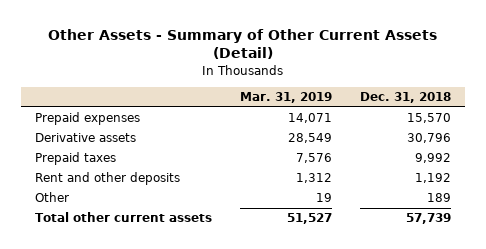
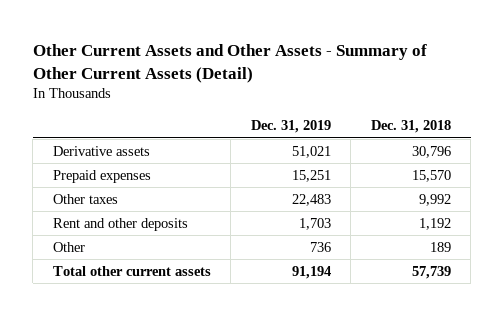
[47,28,437,60] Other Assets - Summary of Other Current Assets (Detail) -> [32,43,427,83] Other Current Assets and Other Assets - Summary of Other Current Assets (Detail)
[239,92,332,104] Mar. 31, 2019 -> none
none -> [250,120,331,134] Dec. 31, 2019
[34,112,140,126] Prepaid expenses -> [52,170,151,184] Prepaid expenses
[34,152,116,166] Prepaid taxes -> [52,194,118,205] Other taxes

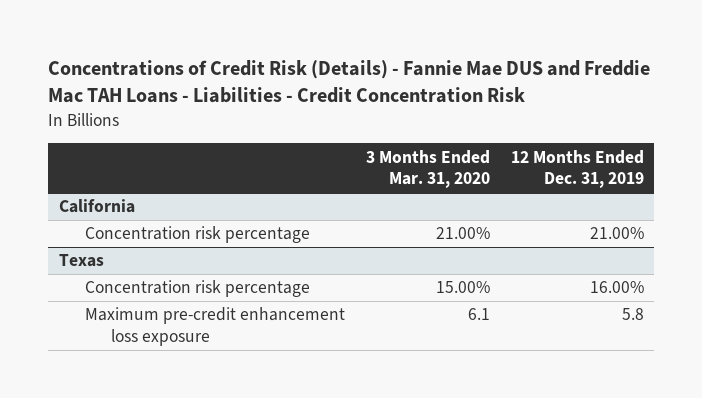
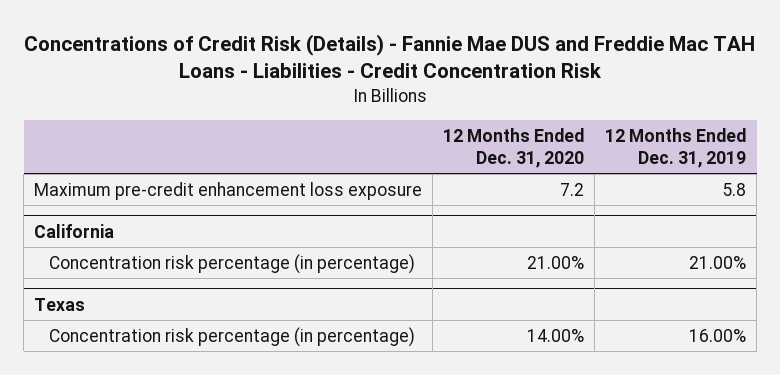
[365,149,490,189] 3 Months Ended Mar. 31, 2020 -> none
none -> [443,127,585,168] 12 Months Ended Dec. 31, 2020
none -> [34,181,423,200] Maximum pre-credit enhancement loss exposure
[84,226,310,244] Concentration risk percentage -> [48,253,415,274] Concentration risk percentage (in percentage)
[84,307,345,346] Maximum pre-credit enhancement loss exposure -> none
[84,280,310,298] Concentration risk percentage -> [48,326,415,347] Concentration risk percentage (in percentage)

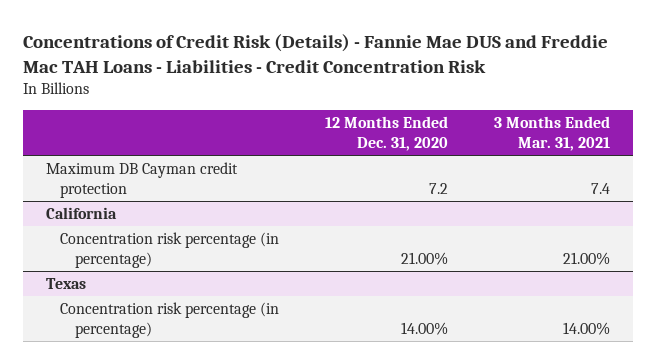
[605,127,747,168] 12 Months Ended Dec. 31, 2019 -> none
none -> [494,116,611,152] 3 Months Ended Mar. 31, 2021
[34,181,423,200] Maximum pre-credit enhancement loss exposure -> [45,161,238,199] Maximum DB Cayman credit protection

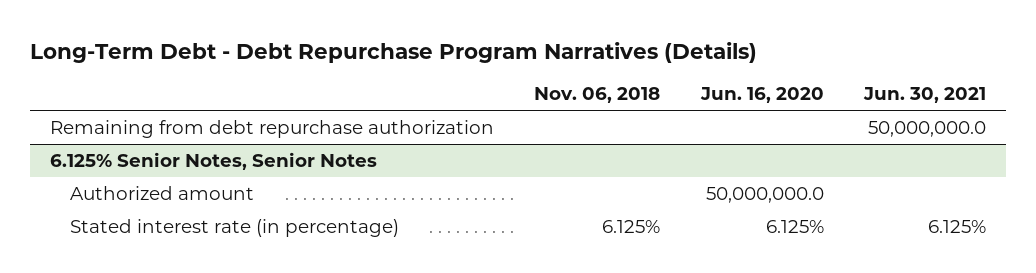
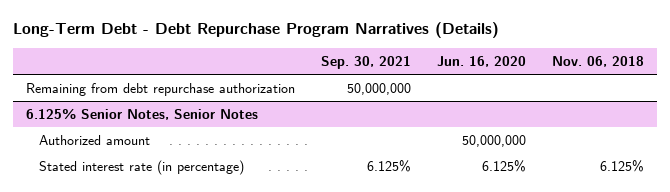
[862,87,986,104] Jun. 30, 2021 -> none
none -> [321,55,412,69] Sep. 30, 2021
[705,186,824,203] 50,000,000.0 -> [462,134,527,147] 50,000,000

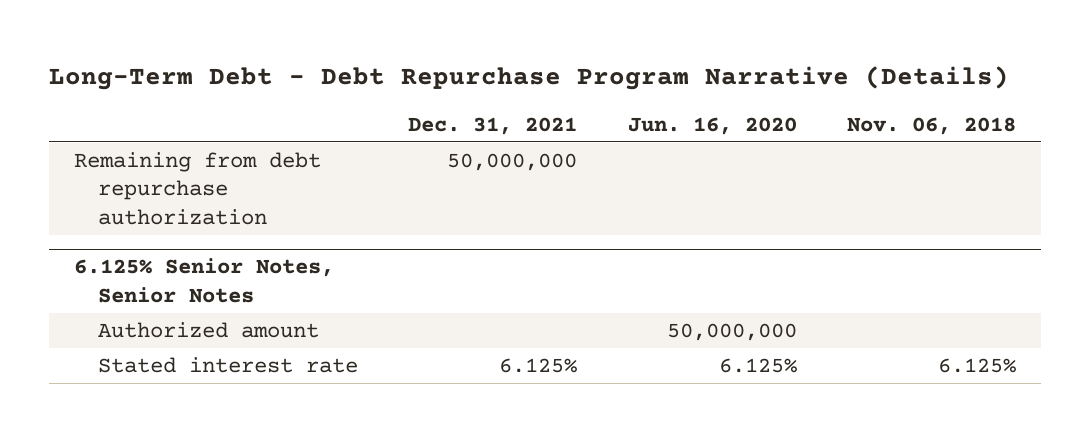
[13,22,500,39] Long-Term Debt - Debt Repurchase Program Narratives (Details) -> [49,66,1010,91] Long-Term Debt - Debt Repurchase Program Narrative (Details)
[321,55,412,69] Sep. 30, 2021 -> none
none -> [408,116,578,135] Dec. 31, 2021
[39,159,245,175] Stated interest rate (in percentage) -> [97,357,358,374] Stated interest rate

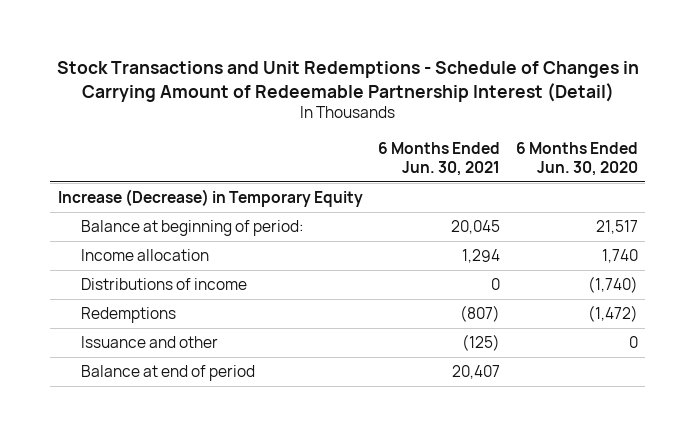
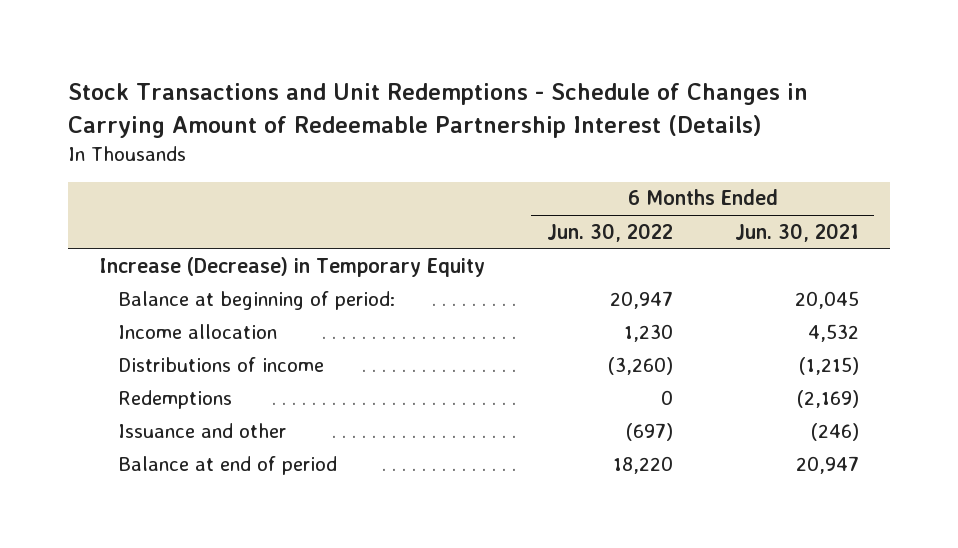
[56,60,639,102] Stock Transactions and Unit Redemptions - Schedule of Changes in Carrying Amount of Redeemable Partnership Interest (Detail) -> [68,83,809,138] Stock Transactions and Unit Redemptions - Schedule of Changes in Carrying Amount of Redeemable Partnership Interest (Details)
[515,141,638,176] 6 Months Ended Jun. 30, 2020 -> none
none -> [546,222,673,242] Jun. 30, 2022
[462,249,501,264] 1,294 -> [807,323,859,342] 4,532
[491,278,501,291] 0 -> [798,356,859,375] (1,215)
[460,305,501,323] (807) -> [796,389,859,408] (2,169)
[462,334,501,352] (125) -> [810,422,859,441] (246)
[452,365,501,380] 20,407 -> [795,455,859,474] 20,947

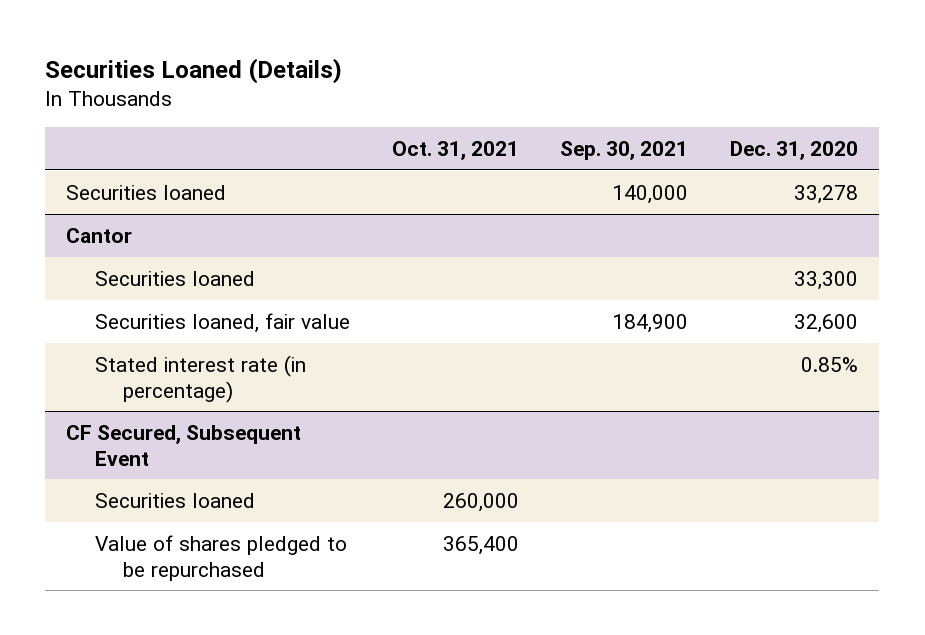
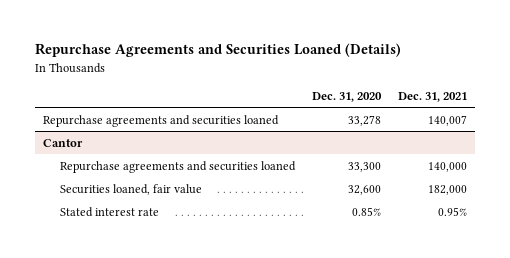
[45,57,343,84] Securities Loaned (Details) -> [34,43,401,58] Repurchase Agreements and Securities Loaned (Details)
[391,140,519,160] Oct. 31, 2021 -> none
[560,140,689,160] Sep. 30, 2021 -> none
none -> [397,92,467,103] Dec. 31, 2021
[66,184,227,200] Securities loaned -> [43,114,280,127] Repurchase agreements and securities loaned
[94,270,255,286] Securities loaned -> [60,160,297,173] Repurchase agreements and securities loaned
[66,424,302,466] CF Secured, Subsequent Event -> none
[94,492,255,508] Securities loaned -> none
[94,534,347,581] Value of shares pledged to be repurchased -> none
[94,354,306,403] Stated interest rate (in percentage) -> [60,206,160,217] Stated interest rate

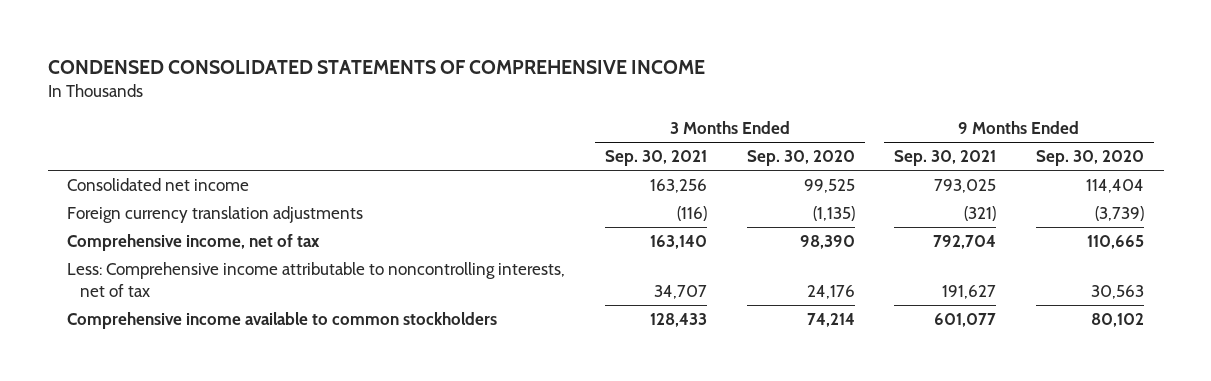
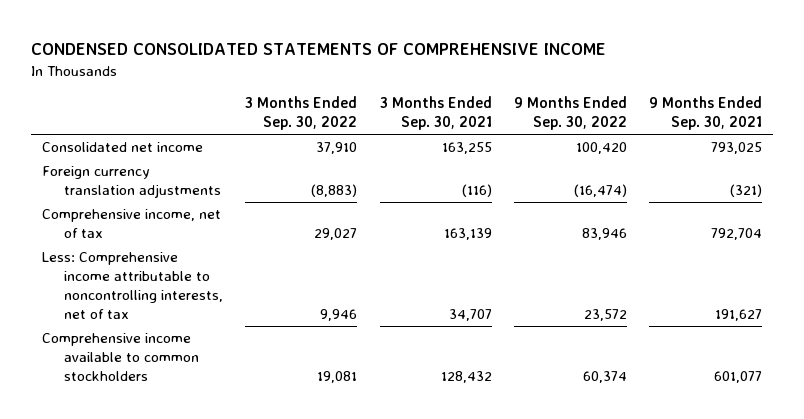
[746,150,855,167] Sep. 30, 2020 -> none
[1036,150,1145,167] Sep. 30, 2020 -> none
none -> [245,96,358,131] 3 Months Ended Sep. 30, 2022
none -> [513,96,627,131] 9 Months Ended Sep. 30, 2022
[650,178,708,193] 163,256 -> [441,142,492,155] 163,255
[650,234,708,249] 163,140 -> [443,228,492,241] 163,139
[650,312,708,327] 128,433 -> [440,371,492,384] 128,432

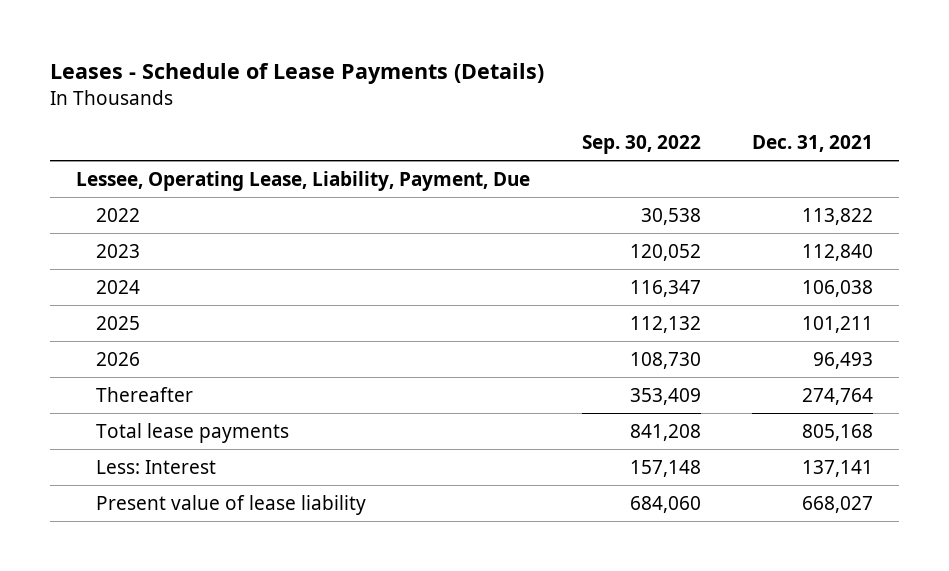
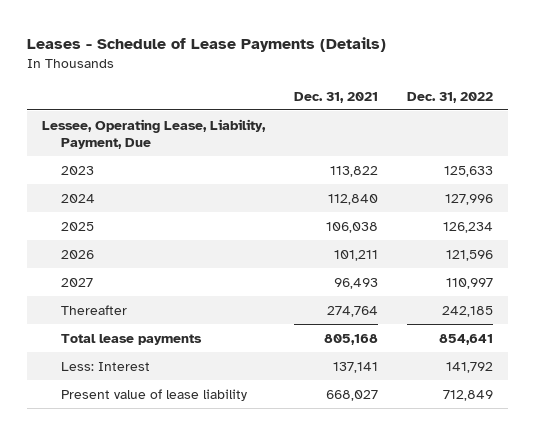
[581,134,701,154] Sep. 30, 2022 -> none
none -> [407,91,494,103] Dec. 31, 2022
[96,208,141,223] 2022 -> [61,165,95,175] 2023
[96,244,141,259] 2023 -> [61,193,96,203] 2024
[96,280,141,295] 2024 -> [61,221,95,231] 2025
[96,316,141,331] 2025 -> [61,249,95,259] 2026
[96,352,141,367] 2026 -> [61,277,94,287] 2027

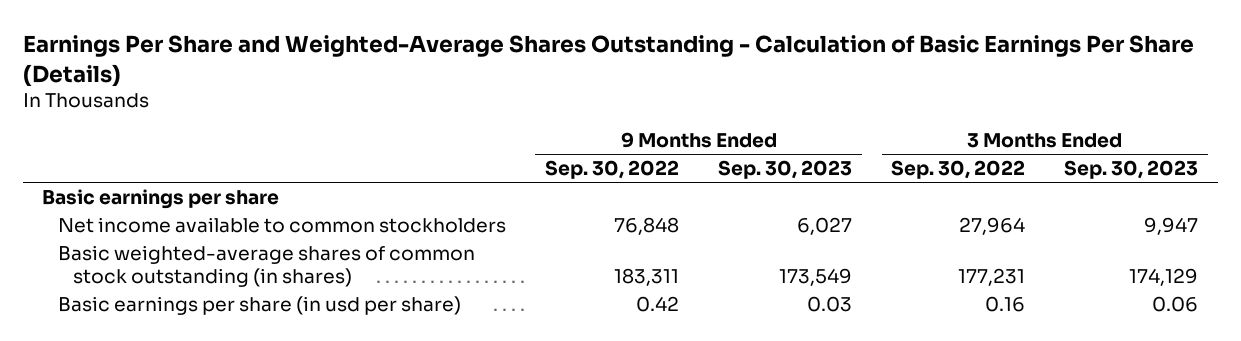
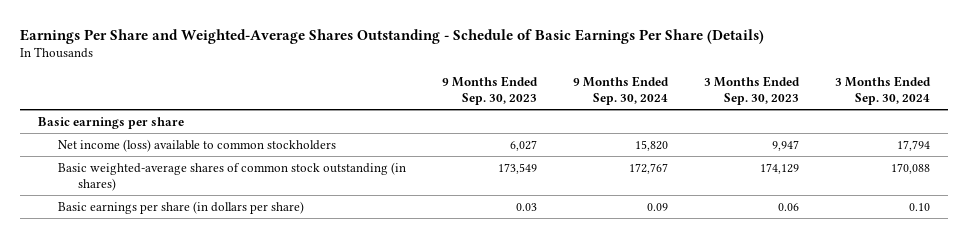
[22,35,1194,87] Earnings Per Share and Weighted-Average Shares Outstanding - Calculation of Basic Earnings Per Share (Details) -> [19,28,764,44] Earnings Per Share and Weighted-Average Shares Outstanding - Schedule of Basic Earnings Per Share (Details)
[544,159,679,179] Sep. 30, 2022 -> none
[891,159,1026,179] Sep. 30, 2022 -> none
none -> [573,75,670,105] 9 Months Ended Sep. 30, 2024
none -> [834,75,931,105] 3 Months Ended Sep. 30, 2024
[57,216,506,233] Net income available to common stockholders -> [58,138,337,152] Net income (loss) available to common stockholders
[57,295,461,315] Basic earnings per share (in usd per share) -> [58,200,305,214] Basic earnings per share (in dollars per share)

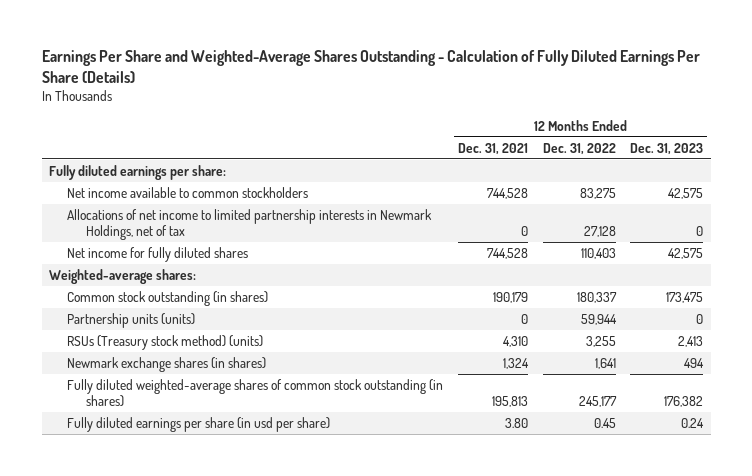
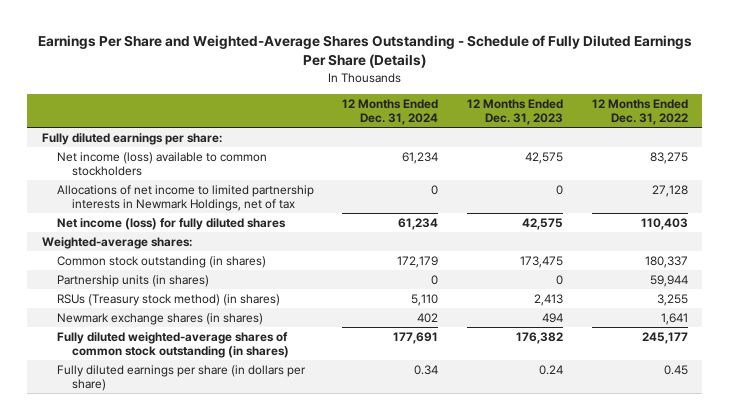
[41,50,700,84] Earnings Per Share and Weighted-Average Shares Outstanding - Calculation of Fully Diluted Earnings Per Share (Details) -> [37,35,692,69] Earnings Per Share and Weighted-Average Shares Outstanding - Schedule of Fully Diluted Earnings Per Share (Details)
[457,142,528,155] Dec. 31, 2021 -> none
none -> [342,98,439,126] 12 Months Ended Dec. 31, 2024
[67,186,309,198] Net income available to common stockholders -> [56,151,267,177] Net income (loss) available to common stockholders
[67,246,249,262] Net income for fully diluted shares -> [56,217,286,230] Net income (loss) for fully diluted shares
[67,312,196,328] Partnership units (units) -> [56,274,209,287] Partnership units (in shares)
[67,334,264,350] RSUs (Treasury stock method) (units) -> [56,293,280,306] RSUs (Treasury stock method) (in shares)
[67,416,331,432] Fully diluted earnings per share (in usd per share) -> [56,364,306,392] Fully diluted earnings per share (in dollars per share)

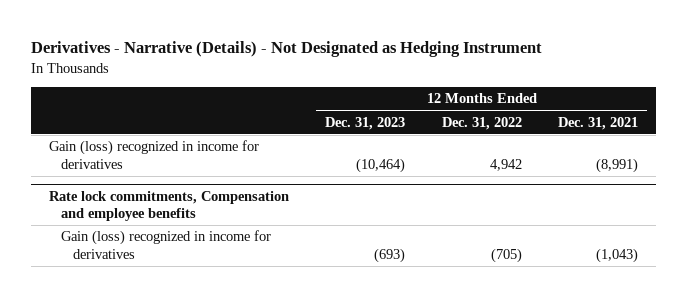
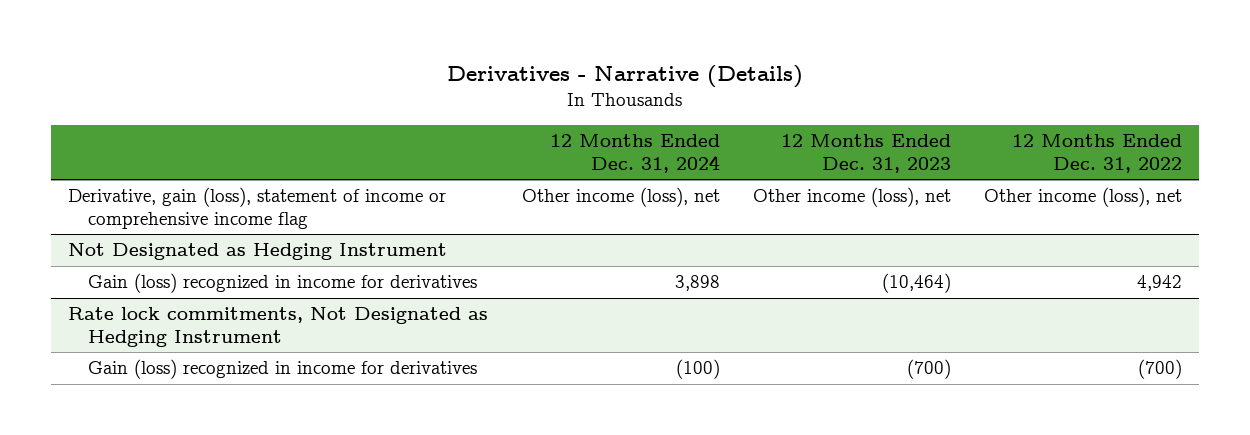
[31,41,543,58] Derivatives - Narrative (Details) - Not Designated as Hedging Instrument -> [447,64,804,88] Derivatives - Narrative (Details)
[557,116,638,130] Dec. 31, 2021 -> none
none -> [549,134,720,173] 12 Months Ended Dec. 31, 2024
none -> [68,187,447,230] Derivative, gain (loss), statement of income or comprehensive income flag
none -> [68,243,448,261] Not Designated as Hedging Instrument
[49,190,290,222] Rate lock commitments, Compensation and employee benefits -> none
none -> [68,307,489,348] Rate lock commitments, Not Designated as Hedging Instrument
[374,247,406,263] (693) -> [906,359,951,380] (700)
[490,247,522,263] (705) -> [1138,359,1183,380] (700)

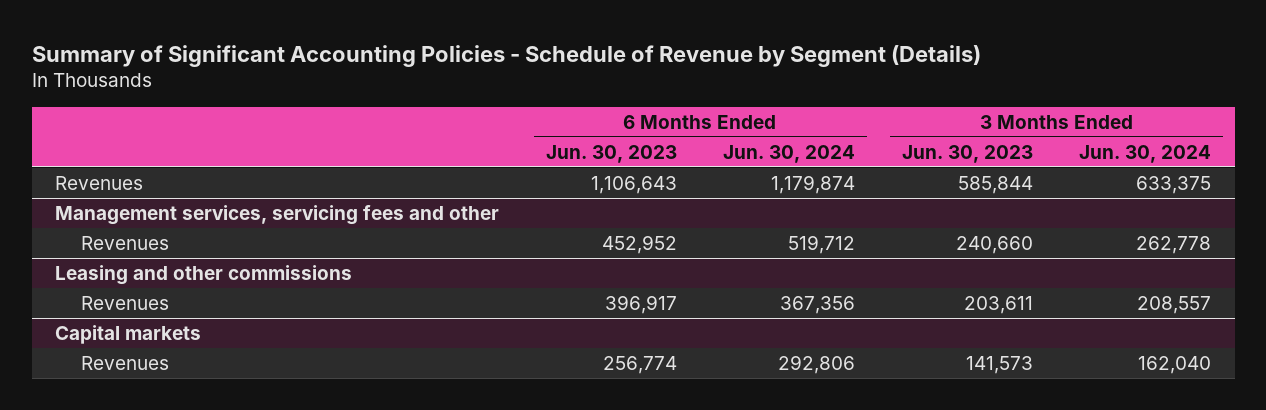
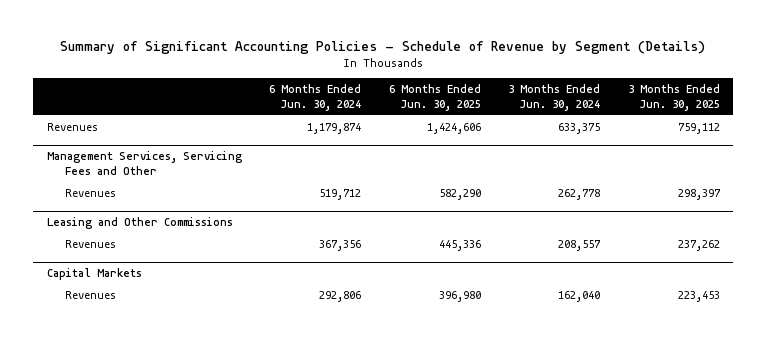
[545,144,677,163] Jun. 30, 2023 -> none
[901,144,1033,163] Jun. 30, 2023 -> none
none -> [388,84,481,112] 6 Months Ended Jun. 30, 2025
none -> [627,84,720,112] 3 Months Ended Jun. 30, 2025
[55,205,500,226] Management services, servicing fees and other -> [46,151,242,175] Management Services, Servicing Fees and Other
[55,265,353,286] Leasing and other commissions -> [46,217,233,230] Leasing and Other Commissions
[55,325,202,345] Capital markets -> [46,268,142,281] Capital Markets

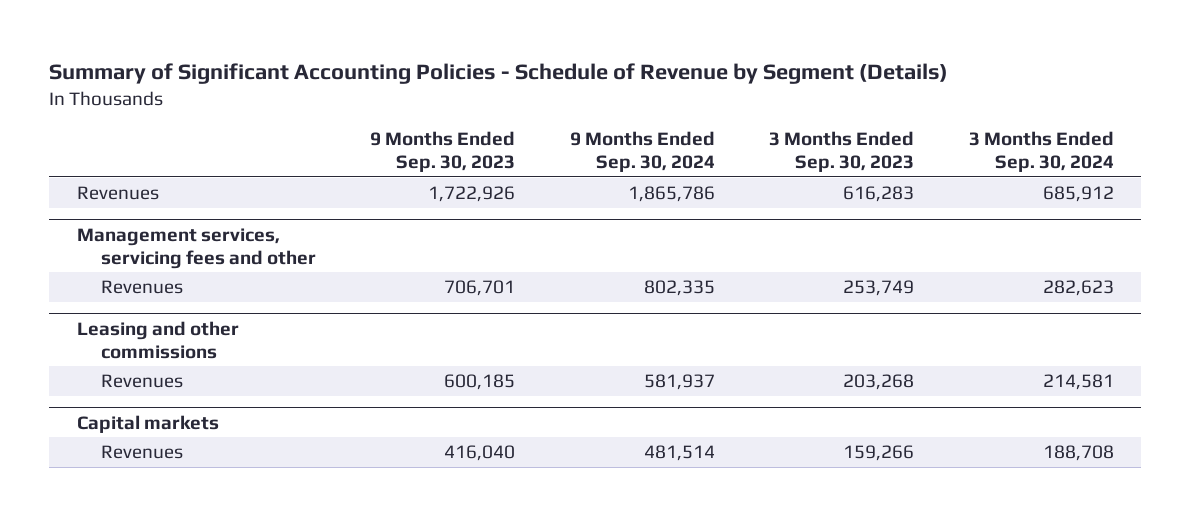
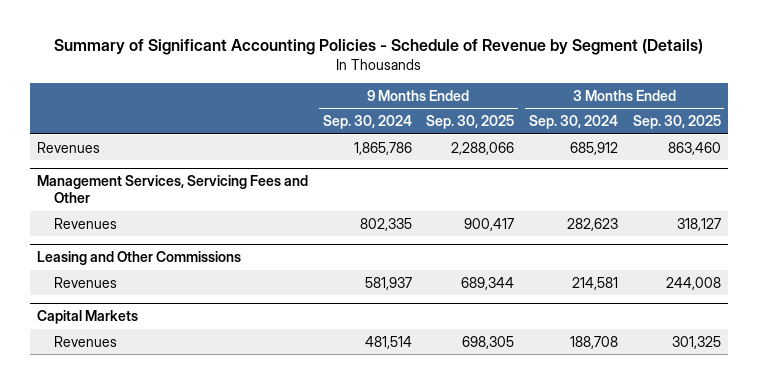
[370,131,516,173] 9 Months Ended Sep. 30, 2023 -> none
[769,131,915,173] 3 Months Ended Sep. 30, 2023 -> none
none -> [426,115,515,130] Sep. 30, 2025
none -> [632,115,721,130] Sep. 30, 2025
[76,227,316,269] Management services, servicing fees and other -> [36,175,308,204] Management Services, Servicing Fees and Other
[76,320,239,359] Leasing and other commissions -> [36,251,241,266] Leasing and Other Commissions
[76,414,219,433] Capital markets -> [36,310,138,325] Capital Markets

